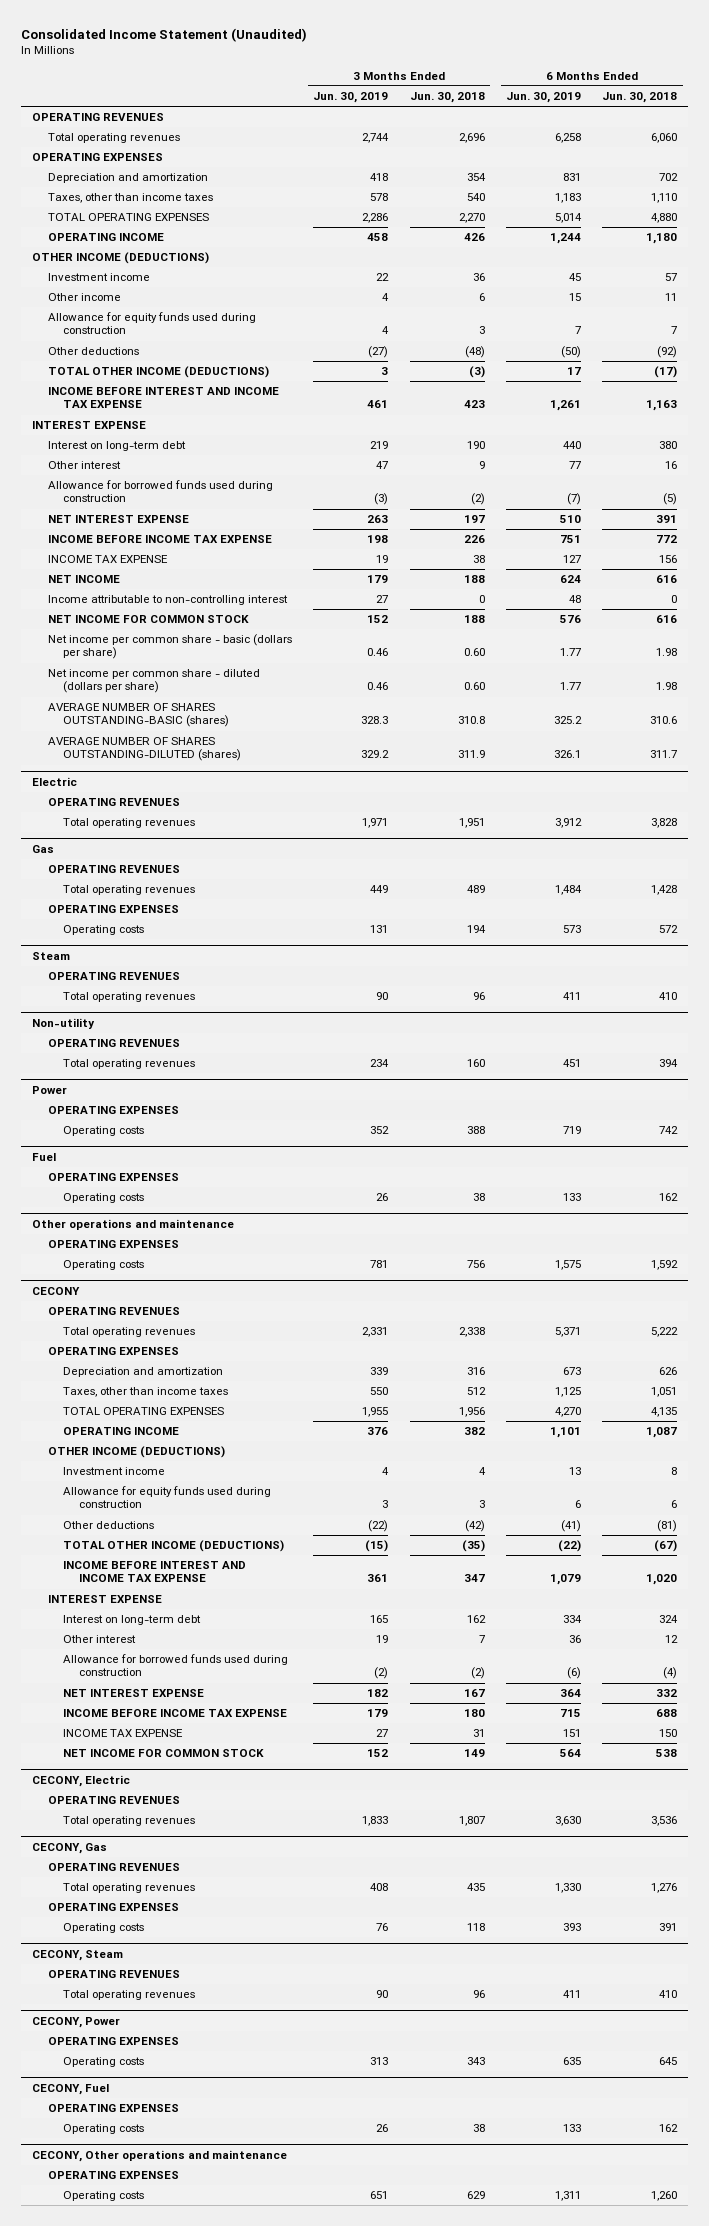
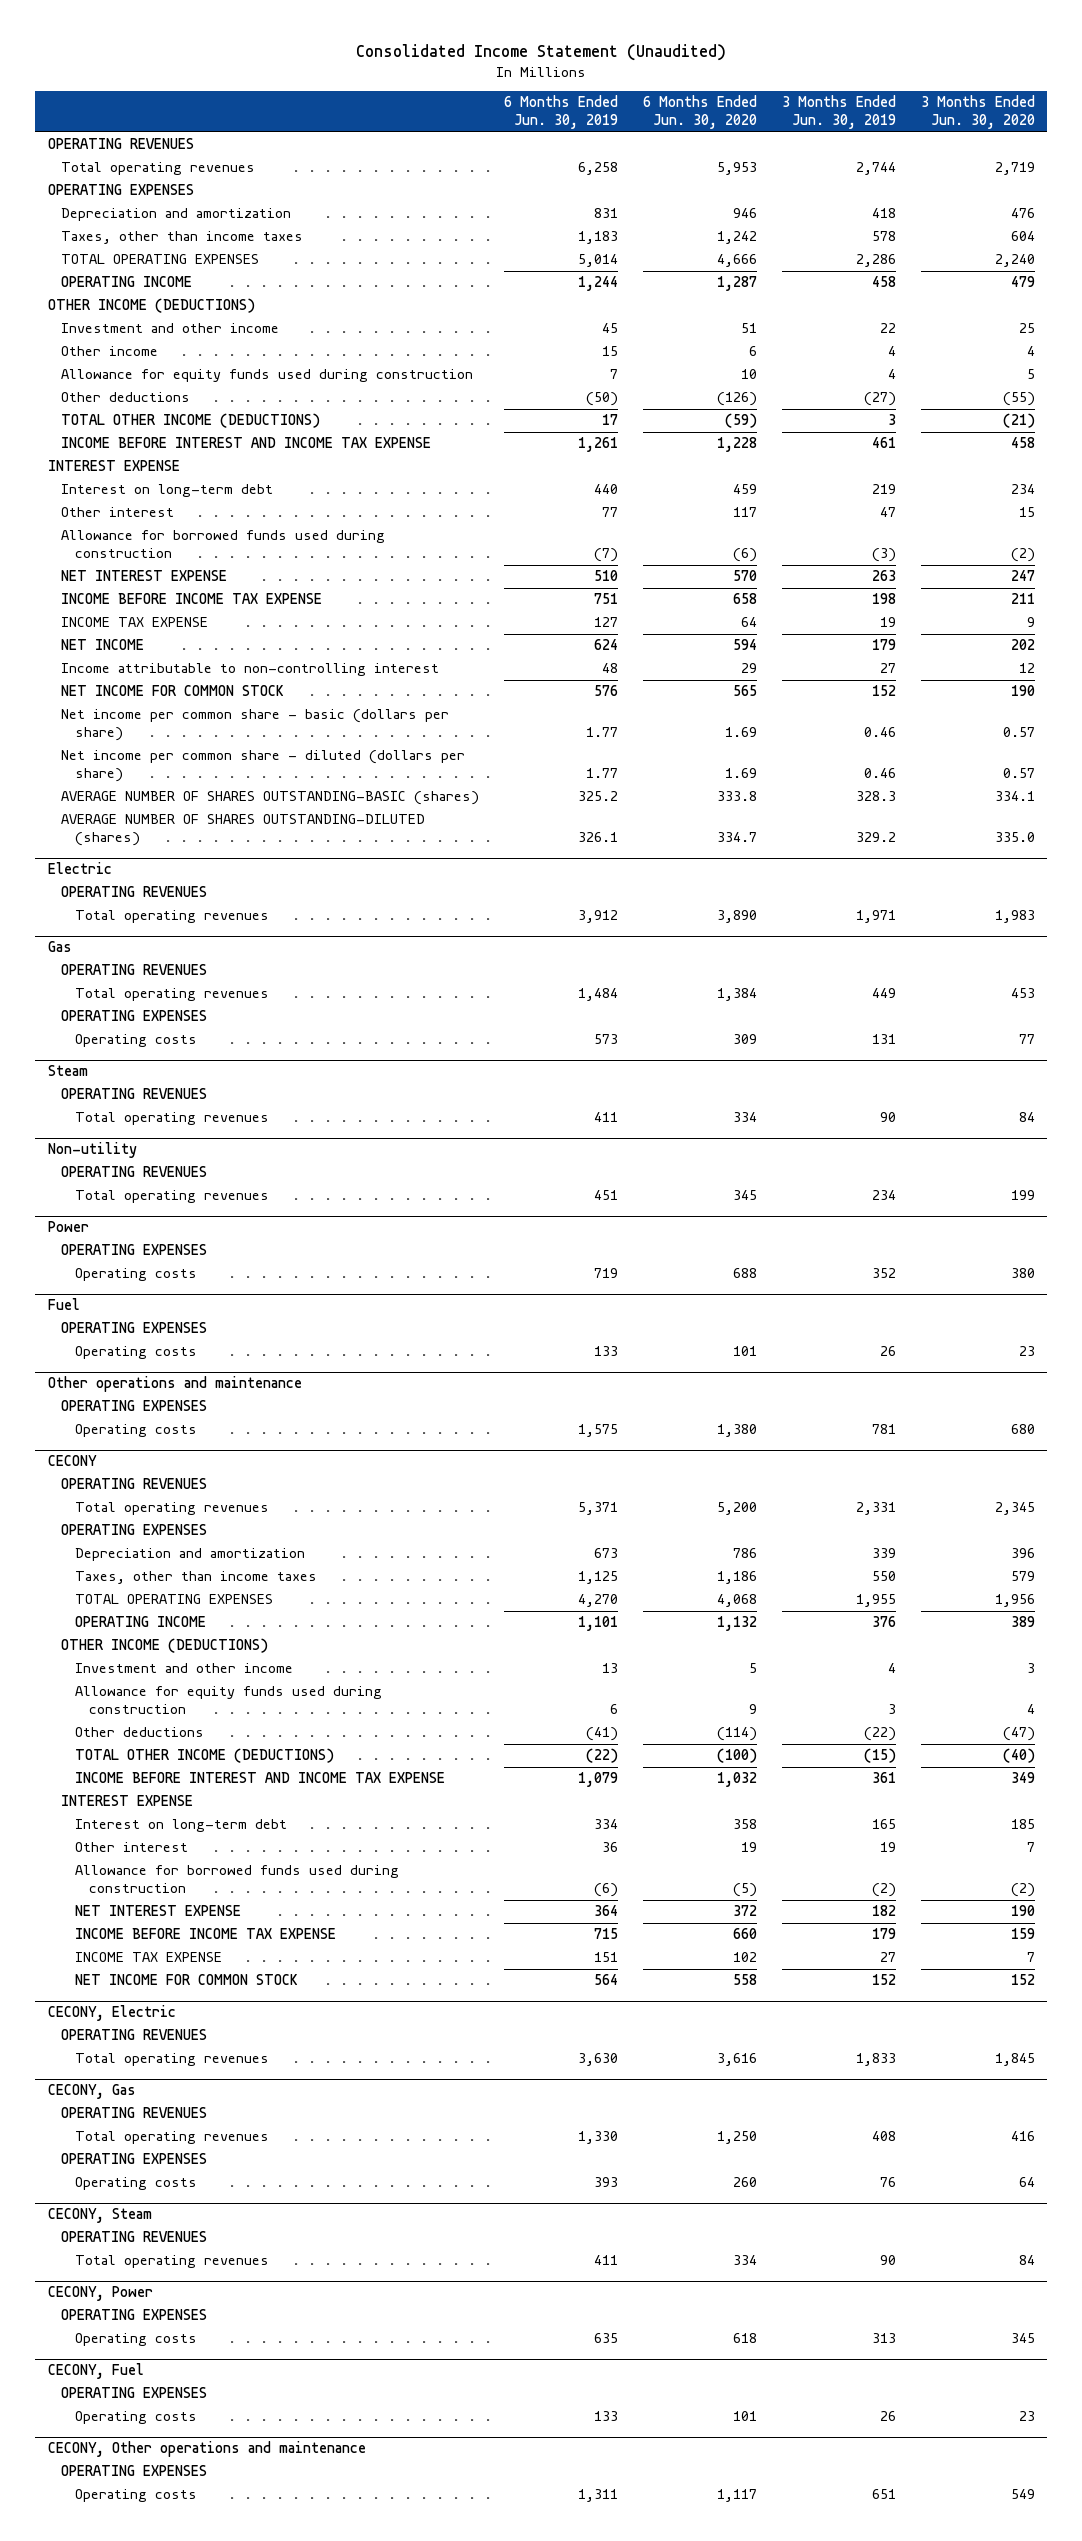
[409,92,485,104] Jun. 30, 2018 -> none
[602,92,678,104] Jun. 30, 2018 -> none
none -> [643,95,758,130] 6 Months Ended Jun. 30, 2020
none -> [920,95,1035,130] 3 Months Ended Jun. 30, 2020
[47,273,150,282] Investment income -> [61,323,280,334] Investment and other income
[63,1467,166,1476] Investment income -> [75,1663,294,1674] Investment and other income

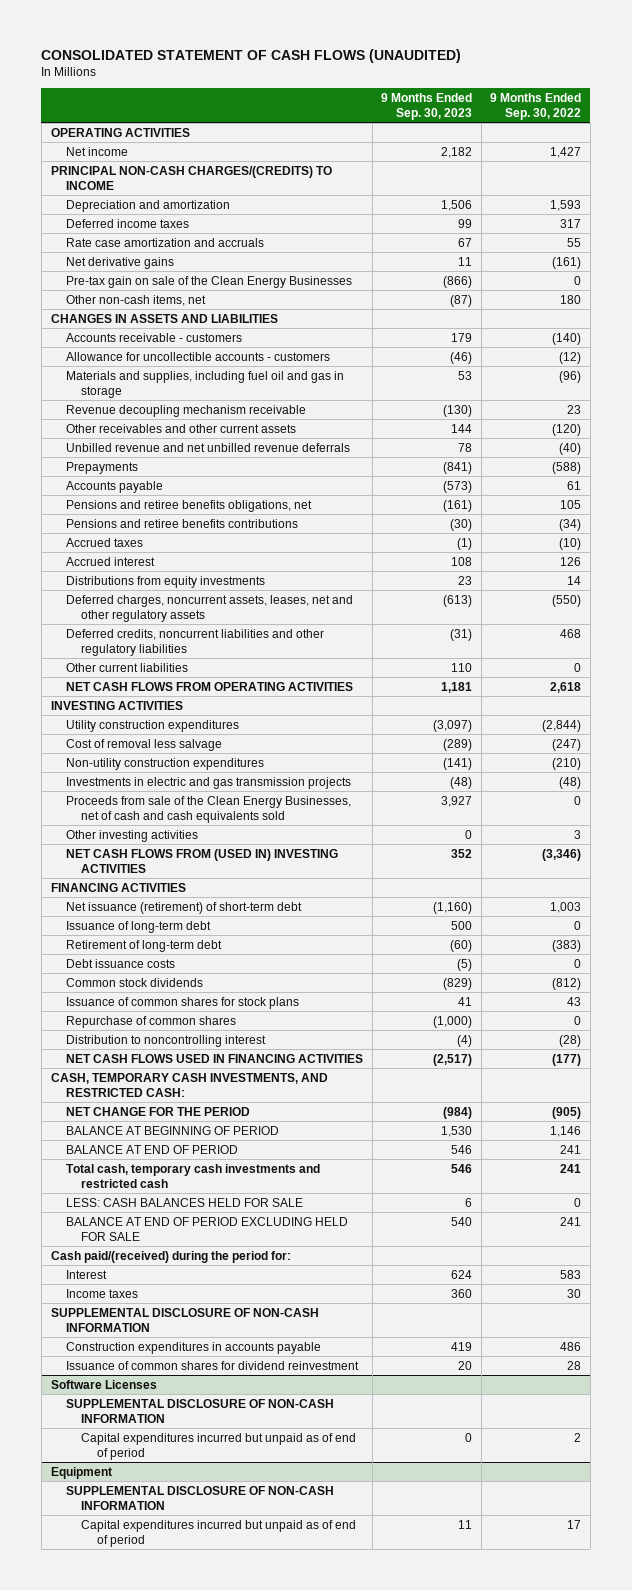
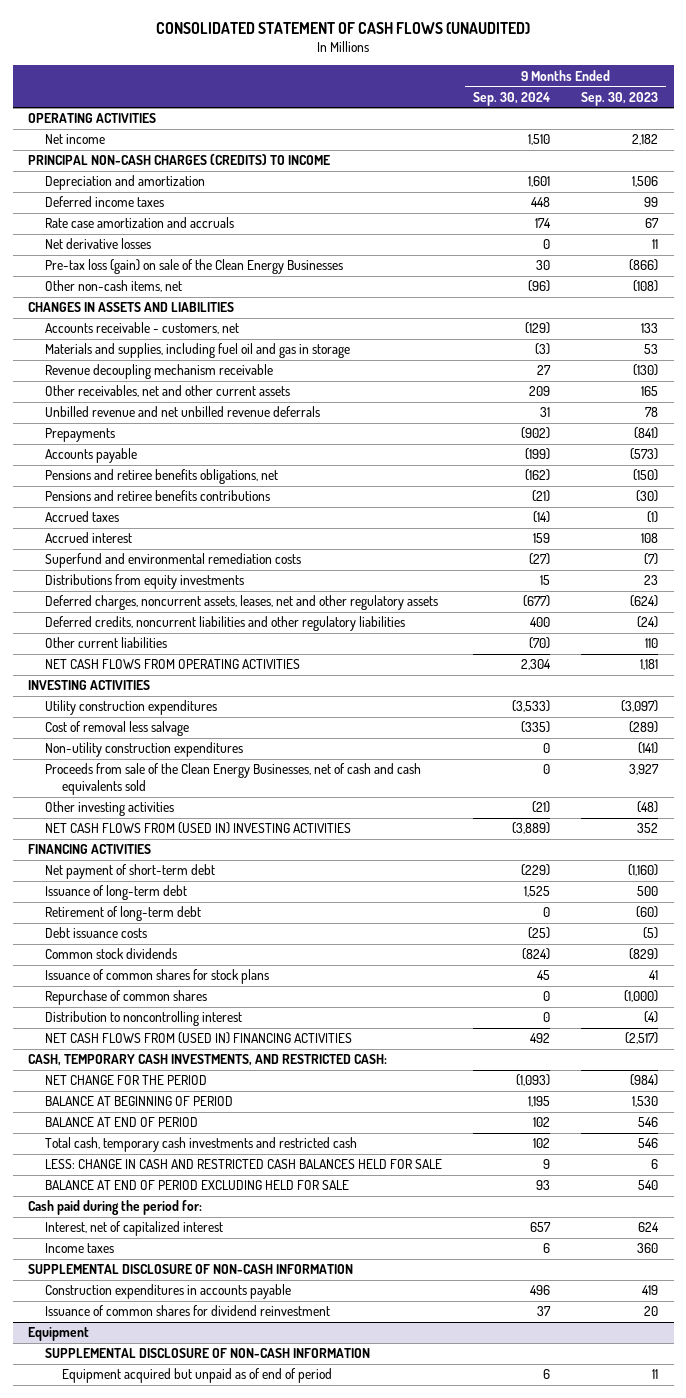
[490,92,582,120] 9 Months Ended Sep. 30, 2022 -> none
none -> [473,91,551,106] Sep. 30, 2024
[50,165,332,190] PRINCIPAL NON-CASH CHARGES/(CREDITS) TO INCOME -> [28,154,331,166] PRINCIPAL NON-CASH CHARGES (CREDITS) TO INCOME
[66,256,175,269] Net derivative gains -> [45,238,152,250] Net derivative losses
[66,275,353,288] Pre-tax gain on sale of the Clean Energy Businesses -> [45,259,344,275] Pre-tax loss (gain) on sale of the Clean Energy Businesses
[450,294,473,307] (87) -> [633,280,659,293] (108)
[66,351,331,361] Allowance for uncollectible accounts - customers -> none
[66,332,243,342] Accounts receivable - customers -> [45,322,240,335] Accounts receivable - customers, net
[451,332,473,342] 179 -> [641,323,659,334] 133
[66,423,297,433] Other receivables and other current assets -> [45,385,291,398] Other receivables, net and other current assets
[451,423,473,433] 144 -> [641,386,659,397] 165
[443,499,473,512] (161) -> [633,469,659,482] (150)
none -> [45,553,302,569] Superfund and environmental remediation costs
[443,594,473,607] (613) -> [630,595,659,608] (624)
[450,628,473,641] (31) -> [637,616,659,629] (24)
[66,776,352,789] Investments in electric and gas transmission projects -> none
[465,829,473,839] 0 -> [637,801,659,814] (48)
[66,901,303,914] Net issuance (retirement) of short-term debt -> [45,864,216,880] Net payment of short-term debt
[66,1053,364,1063] NET CASH FLOWS USED IN FINANCING ACTIVITIES -> [45,1032,353,1045] NET CASH FLOWS FROM (USED IN) FINANCING ACTIVITIES
[66,1197,304,1207] LESS: CASH BALANCES HELD FOR SALE -> [45,1159,443,1170] LESS: CHANGE IN CASH AND RESTRICTED CASH BALANCES HELD FOR SALE
[50,1250,291,1263] Cash paid/(received) during the period for: -> [28,1200,203,1216] Cash paid during the period for:
[66,1269,108,1279] Interest -> [45,1221,224,1237] Interest, net of capitalized interest
[50,1379,157,1389] Software Licenses -> none
[66,1398,335,1423] SUPPLEMENTAL DISCLOSURE OF NON-CASH INFORMATION -> none
[81,1432,357,1460] Capital expenditures incurred but unpaid as of end of period -> none
[81,1519,357,1547] Capital expenditures incurred but unpaid as of end of period -> [61,1368,332,1384] Equipment acquired but unpaid as of end of period

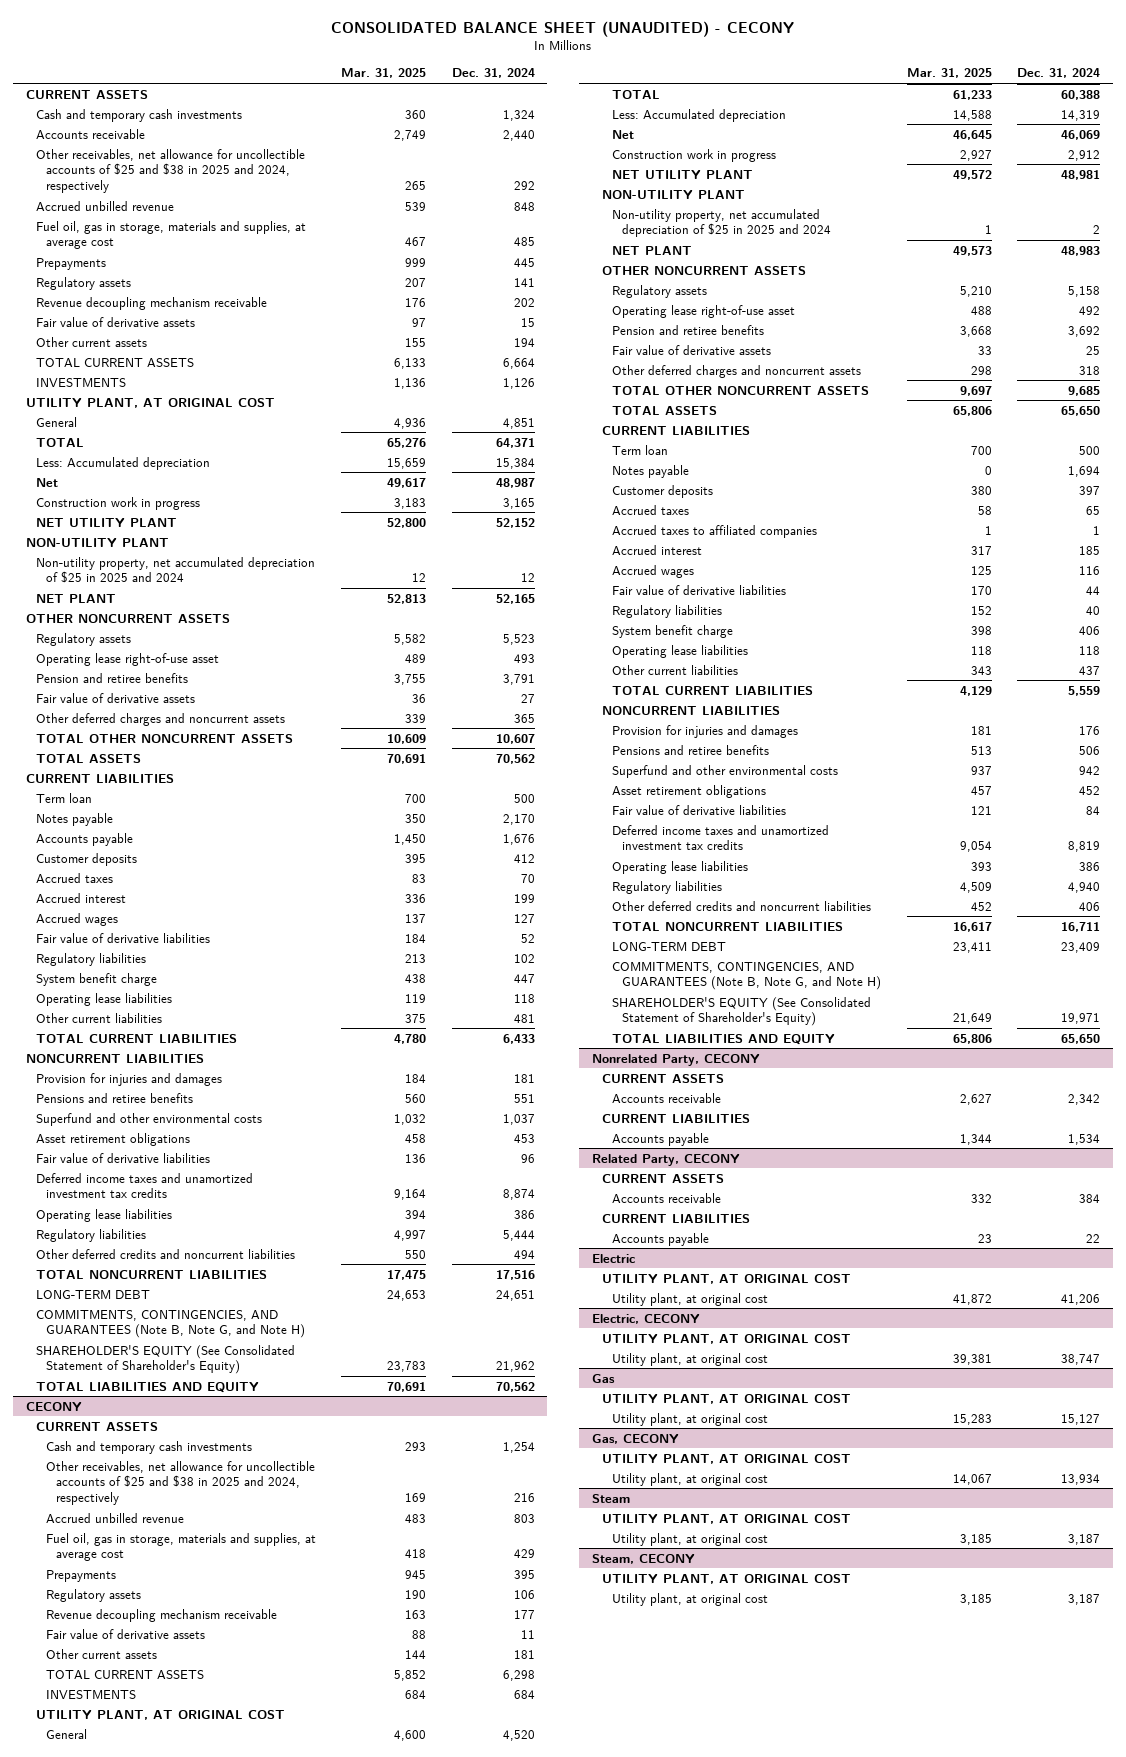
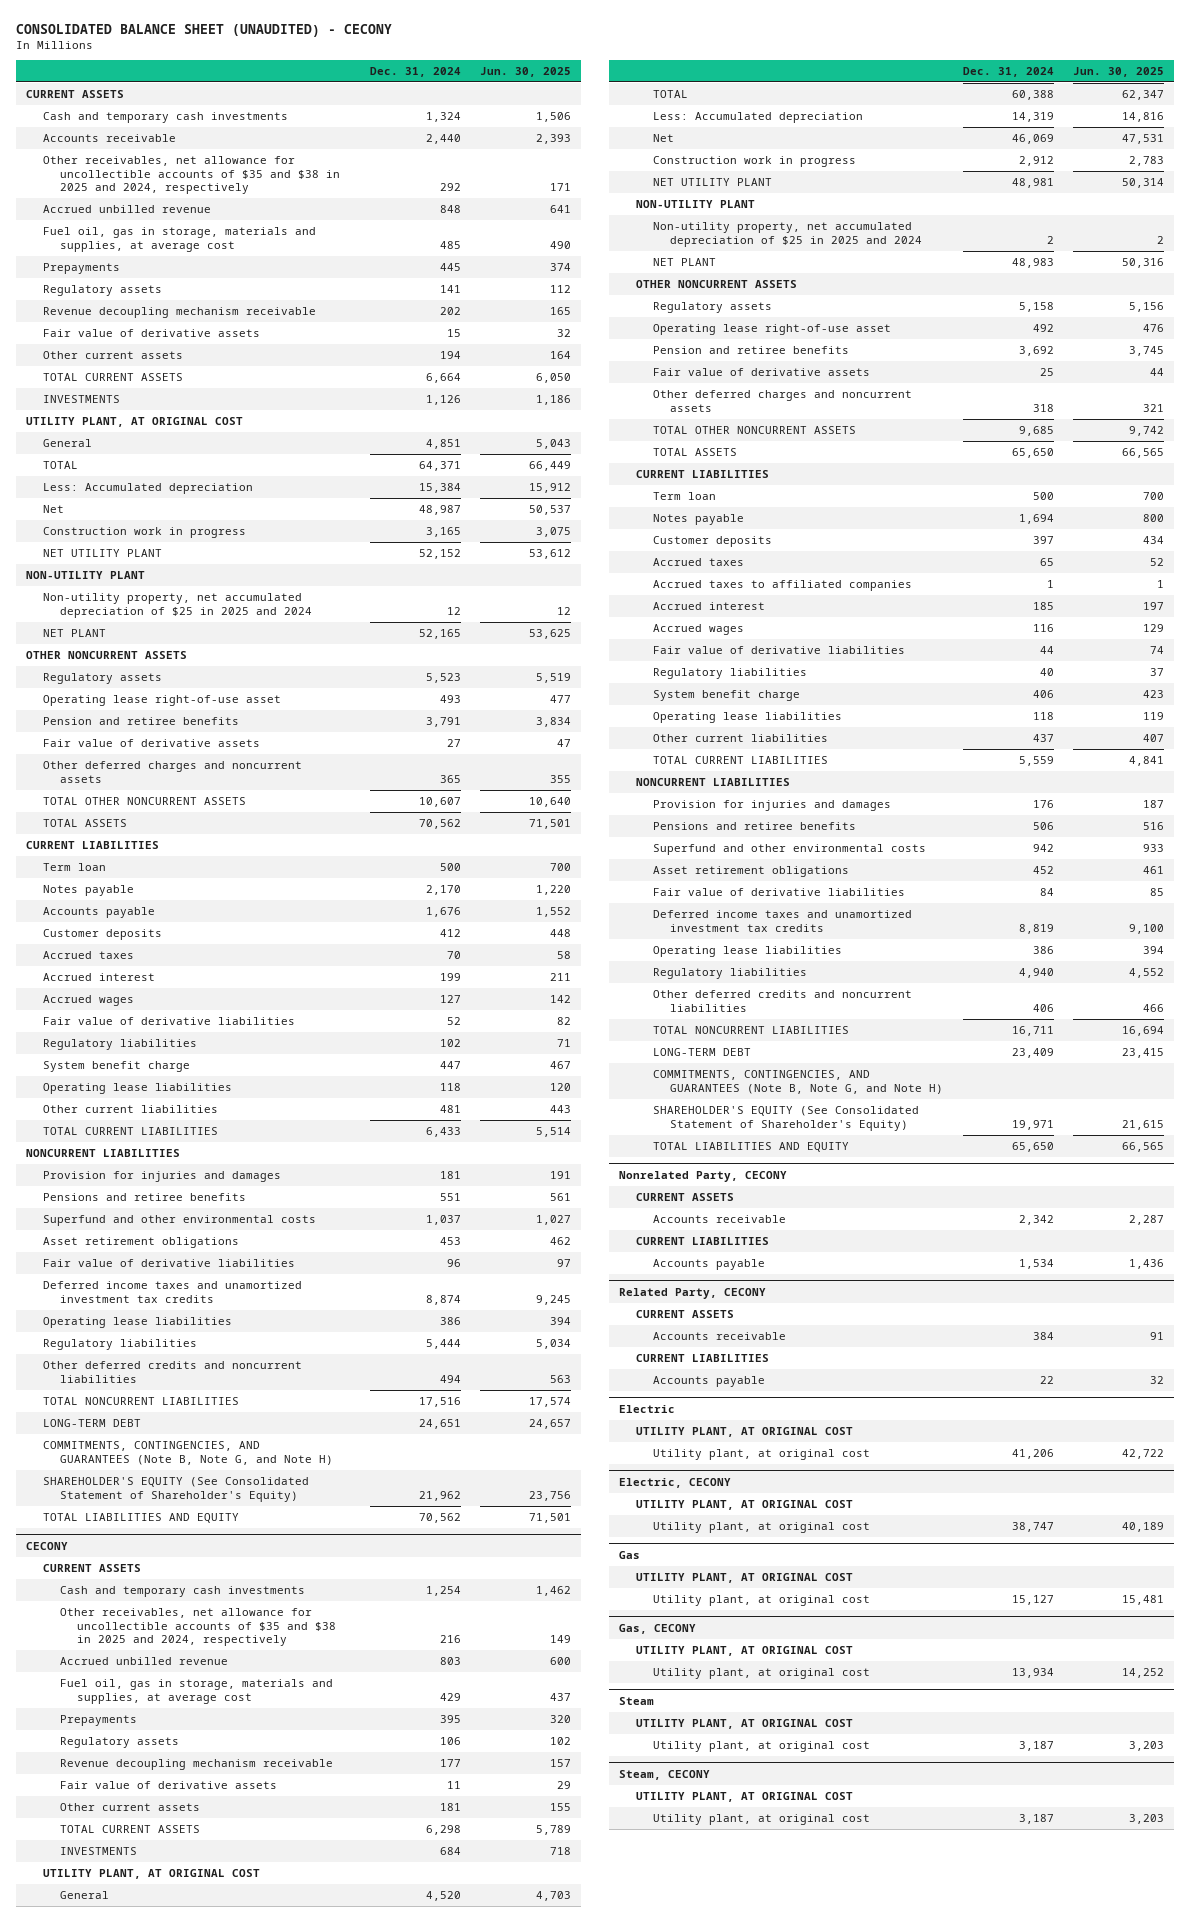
[341,68,427,79] Mar. 31, 2025 -> none
none -> [480,66,572,77] Jun. 30, 2025
[35,148,305,194] Other receivables, net allowance for uncollectible accounts of $25 and $38 in 2025 and 2024, respectively -> [43,156,341,195] Other receivables, net allowance for uncollectible accounts of $35 and $38 in 2025 and 2024, respectively
[45,1460,315,1506] Other receivables, net allowance for uncollectible accounts of $25 and $38 in 2025 and 2024, respectively -> [60,1608,337,1647] Other receivables, net allowance for uncollectible accounts of $35 and $38 in 2025 and 2024, respectively

